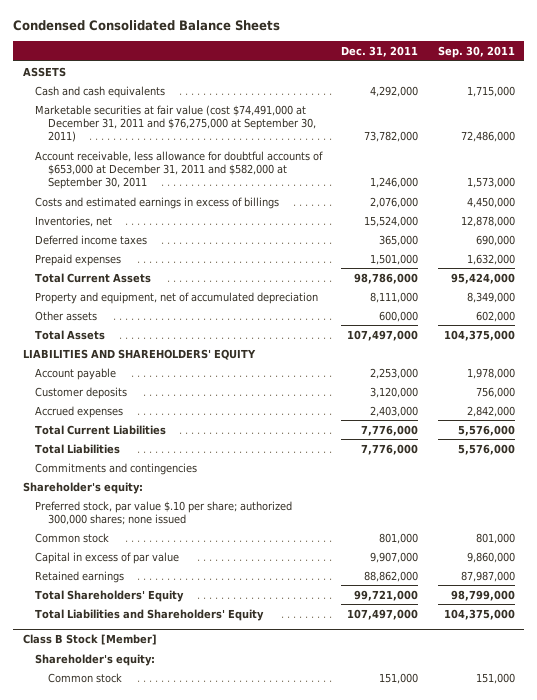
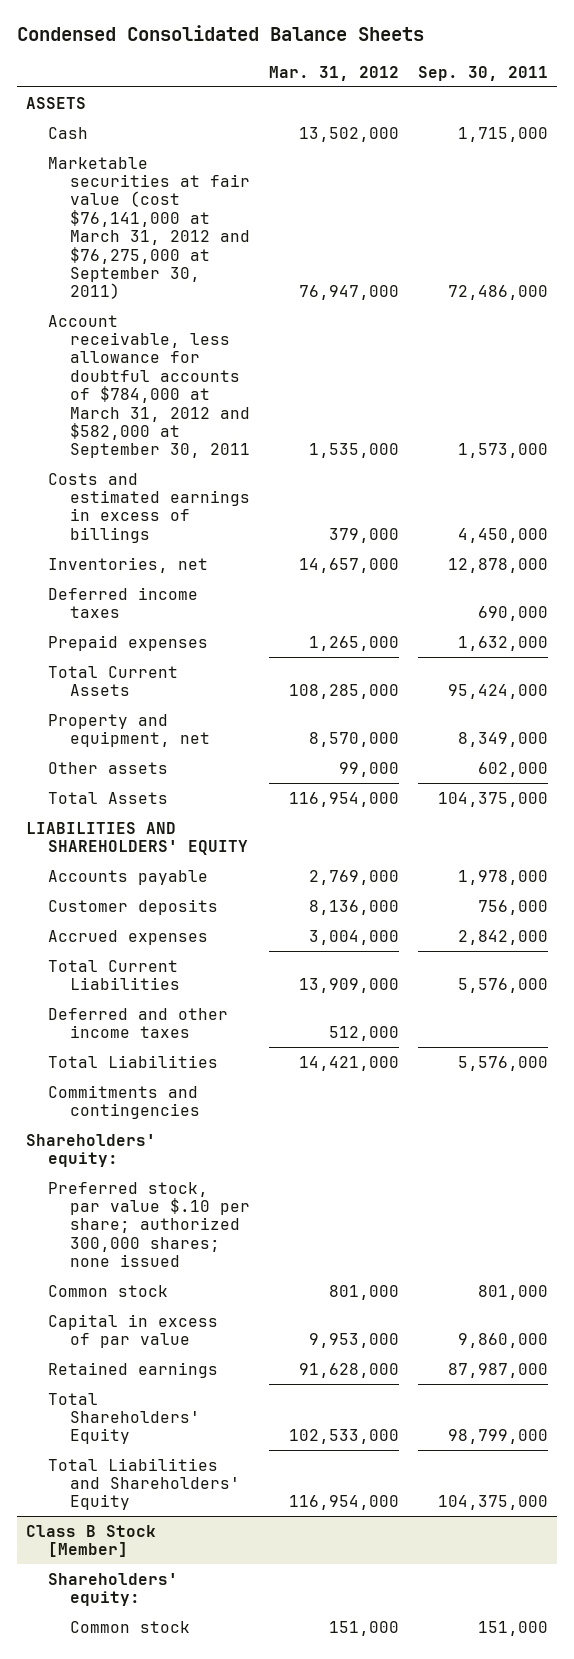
[341,45,419,57] Dec. 31, 2011 -> none
none -> [268,65,399,81] Mar. 31, 2012
[35,85,166,98] Cash and cash equivalents -> [48,126,89,139] Cash
[35,104,316,143] Marketable securities at fair value (cost $74,491,000 at December 31, 2011 and $76,275,000 at September 30, 2011) -> [48,156,251,300] Marketable securities at fair value (cost $76,141,000 at March 31, 2012 and $76,275,000 at September 30, 2011)
[35,150,324,190] Account receivable, less allowance for doubtful accounts of $653,000 at December 31, 2011 and $582,000 at September 30, 2011 -> [48,314,251,459] Account receivable, less allowance for doubtful accounts of $784,000 at March 31, 2012 and $582,000 at September 30, 2011
[35,291,319,304] Property and equipment, net of accumulated depreciation -> [48,713,211,747] Property and equipment, net
[35,367,117,380] Account payable -> [48,869,209,885] Accounts payable
none -> [48,1007,229,1038] Deferred and other income taxes
[22,481,143,494] Shareholder's equity: -> [25,1133,156,1167] Shareholders' equity:
[35,653,156,666] Shareholder's equity: -> [48,1572,179,1606] Shareholders' equity:

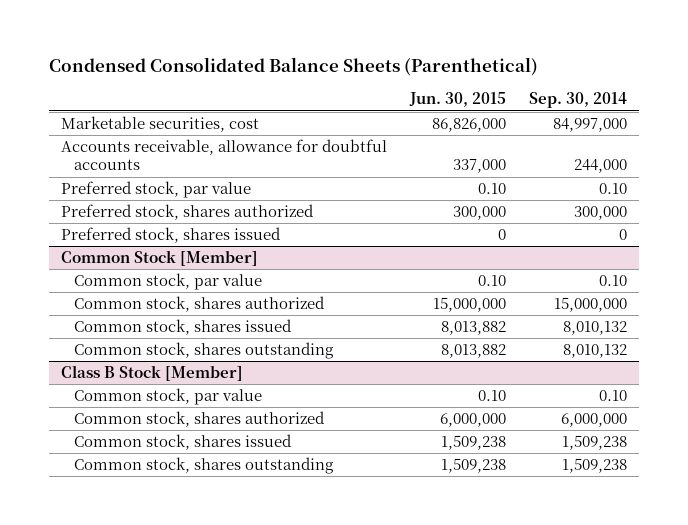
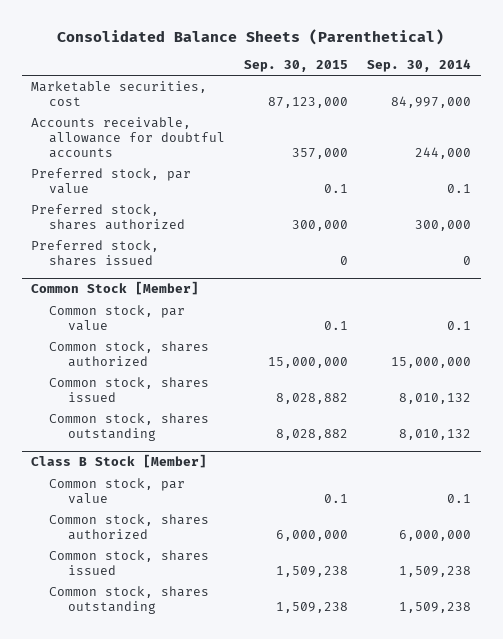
[49,57,539,77] Condensed Consolidated Balance Sheets (Parenthetical) -> [57,28,445,45] Consolidated Balance Sheets (Parenthetical)
[409,92,507,108] Jun. 30, 2015 -> none
none -> [244,60,349,73] Sep. 30, 2015
[599,183,628,195] 0.10 -> [447,183,472,193] 0.1
[599,275,628,287] 0.10 -> [447,320,472,330] 0.1
[599,390,628,402] 0.10 -> [447,493,472,503] 0.1

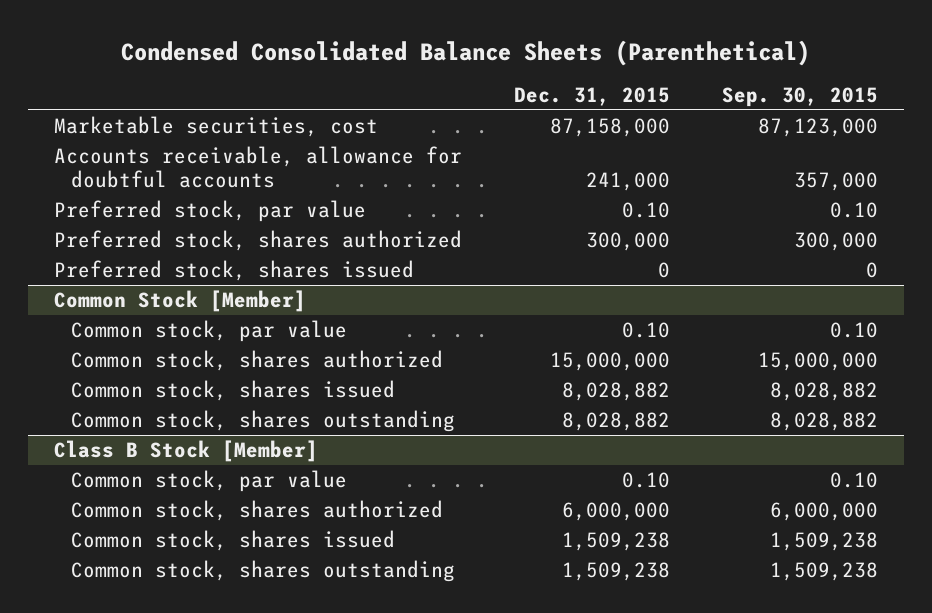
[57,28,445,45] Consolidated Balance Sheets (Parenthetical) -> [121,39,811,66] Condensed Consolidated Balance Sheets (Parenthetical)
[367,59,472,73] Sep. 30, 2014 -> none
none -> [514,87,671,107] Dec. 31, 2015
[324,183,349,193] 0.1 -> [830,201,879,218] 0.10
[324,320,349,330] 0.1 -> [830,321,879,338] 0.10
[324,493,349,503] 0.1 -> [830,471,879,488] 0.10

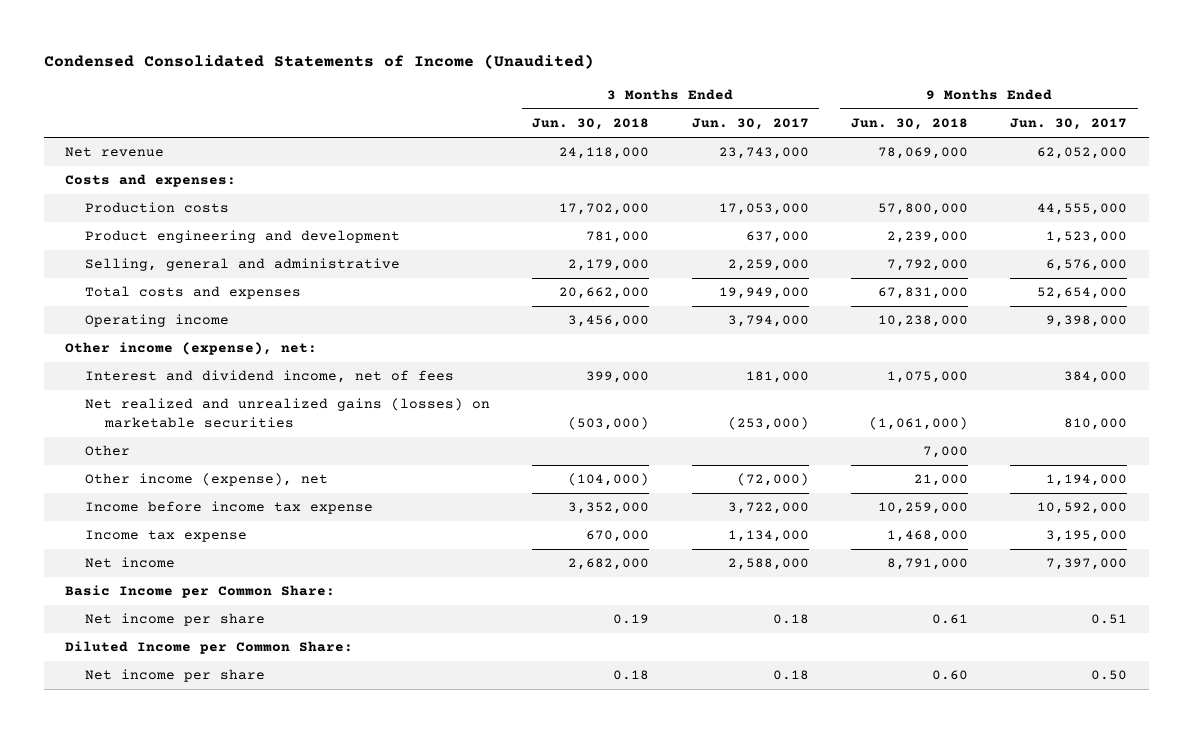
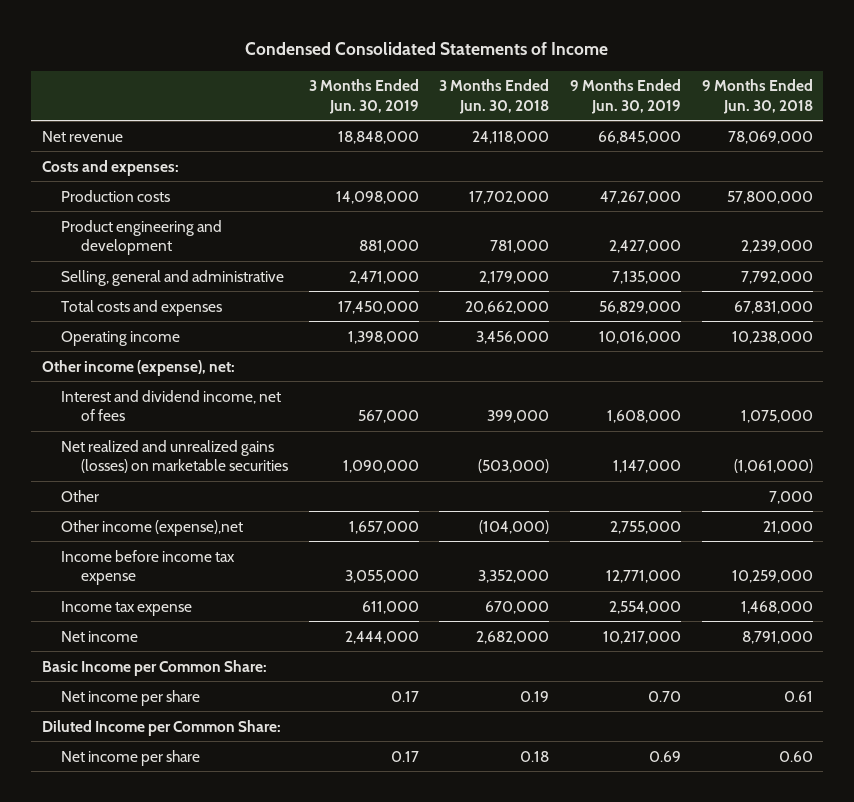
[43,54,594,70] Condensed Consolidated Statements of Income (Unaudited) -> [245,42,609,56] Condensed Consolidated Statements of Income
[691,118,809,131] Jun. 30, 2017 -> none
[1010,118,1128,131] Jun. 30, 2017 -> none
none -> [308,79,419,114] 3 Months Ended Jun. 30, 2019
none -> [570,79,682,114] 9 Months Ended Jun. 30, 2019
[84,473,328,487] Other income (expense), net -> [61,519,244,536] Other income (expense),net

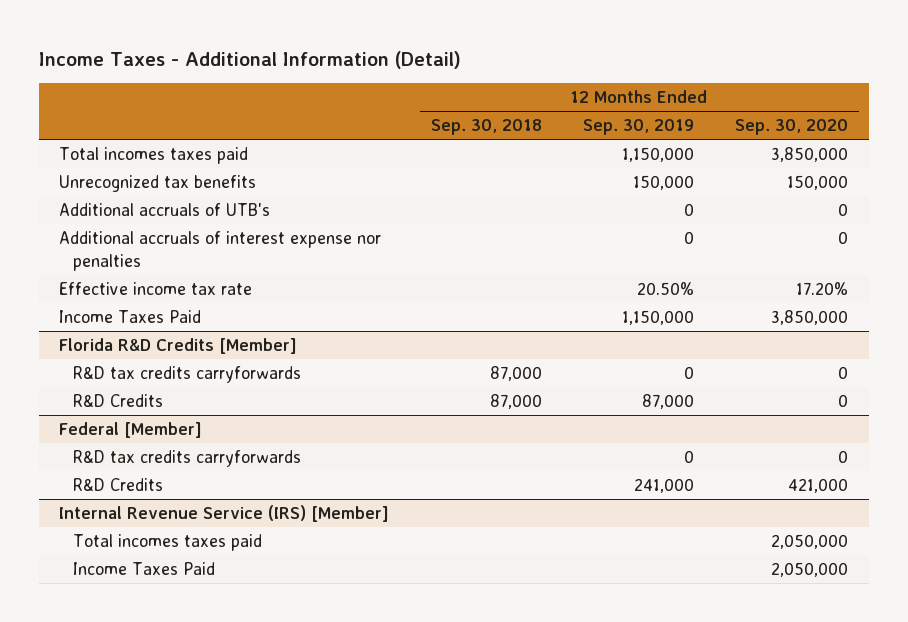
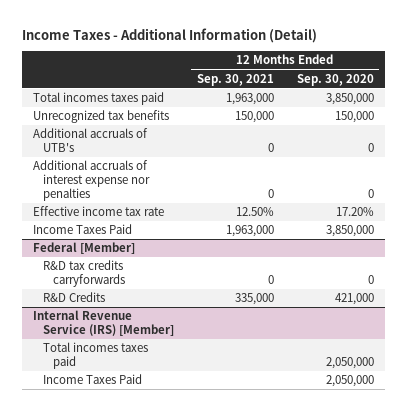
[430,119,542,136] Sep. 30, 2018 -> none
[582,119,694,136] Sep. 30, 2019 -> none
none -> [196,73,274,86] Sep. 30, 2021
[59,337,298,354] Florida R&D Credits [Member] -> none
[72,365,301,383] R&D tax credits carryforwards -> none
[72,393,163,407] R&D Credits -> none

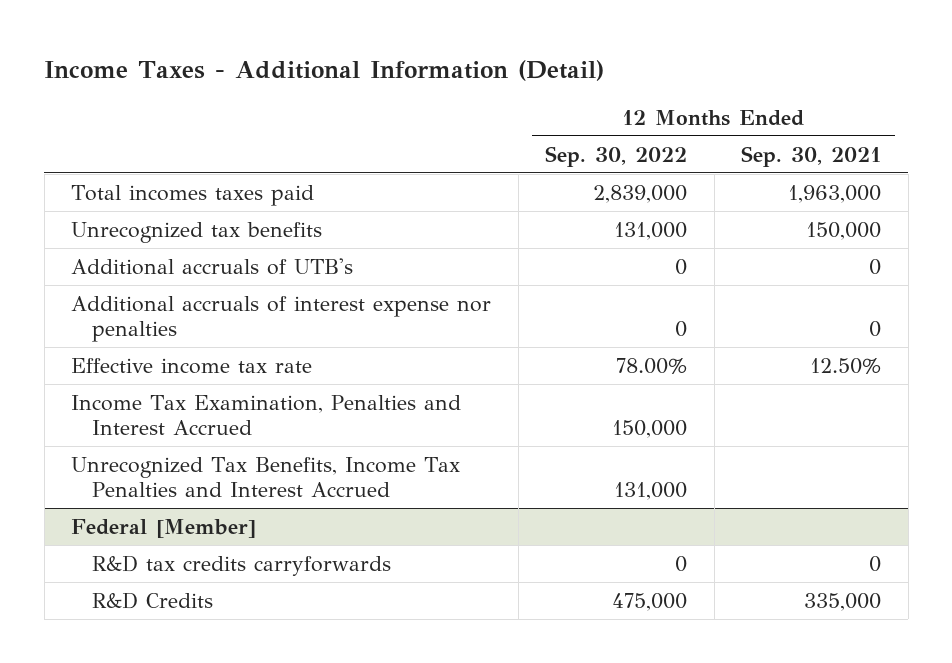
[296,73,374,86] Sep. 30, 2020 -> none
none -> [545,145,688,167] Sep. 30, 2022
[33,224,133,235] Income Taxes Paid -> none
none -> [71,394,462,435] Income Tax Examination, Penalties and Interest Accrued
none -> [71,456,461,497] Unrecognized Tax Benefits, Income Tax Penalties and Interest Accrued
[33,310,175,337] Internal Revenue Service (IRS) [Member] -> none
[43,342,149,370] Total incomes taxes paid -> none
[43,374,143,385] Income Taxes Paid -> none

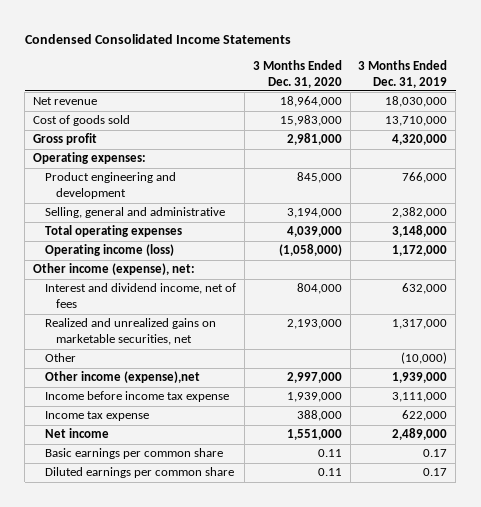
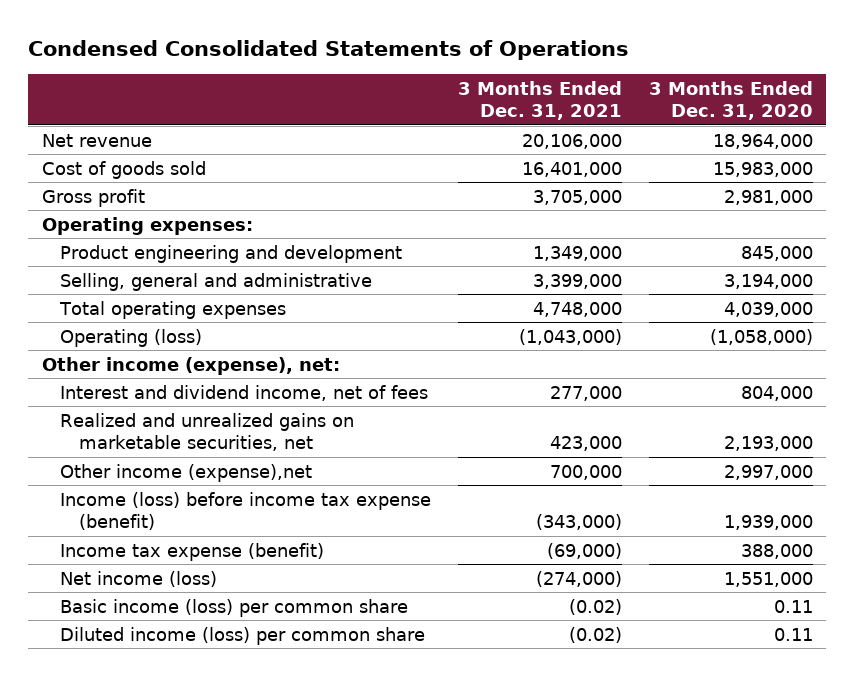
[24,33,291,44] Condensed Consolidated Income Statements -> [28,40,630,61] Condensed Consolidated Statements of Operations
[358,59,448,88] 3 Months Ended Dec. 31, 2019 -> none
none -> [458,81,623,121] 3 Months Ended Dec. 31, 2021
[44,244,174,257] Operating income (loss) -> [60,328,203,347] Operating (loss)
[44,353,76,363] Other -> none
[44,391,229,403] Income before income tax expense -> [60,491,432,531] Income (loss) before income tax expense (benefit)
[44,411,149,422] Income tax expense -> [60,542,325,561] Income tax expense (benefit)
[44,428,109,439] Net income -> [60,570,218,587] Net income (loss)
[44,448,223,460] Basic earnings per common share -> [60,598,409,617] Basic income (loss) per common share
[44,467,234,479] Diluted earnings per common share -> [60,626,426,645] Diluted income (loss) per common share

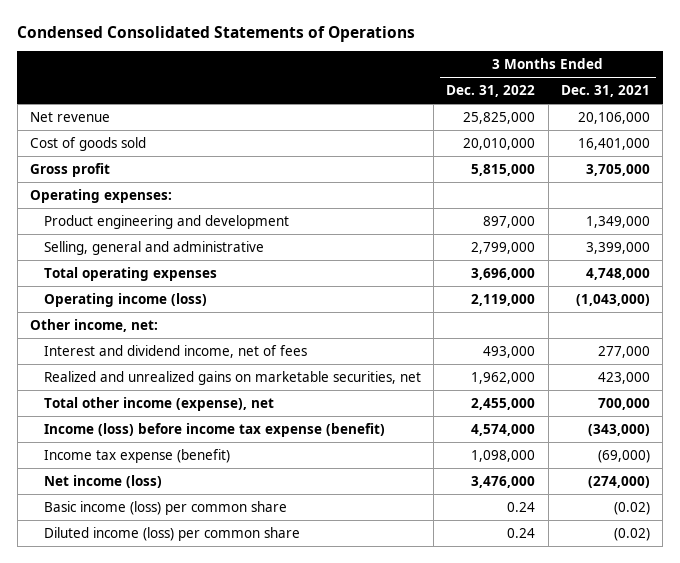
[648,81,813,121] 3 Months Ended Dec. 31, 2020 -> none
none -> [446,85,536,98] Dec. 31, 2022
[60,328,203,347] Operating (loss) -> [43,292,207,307] Operating income (loss)
[41,356,340,375] Other income (expense), net: -> [30,318,159,332] Other income, net:
[60,463,313,482] Other income (expense),net -> [43,396,274,411] Total other income (expense), net

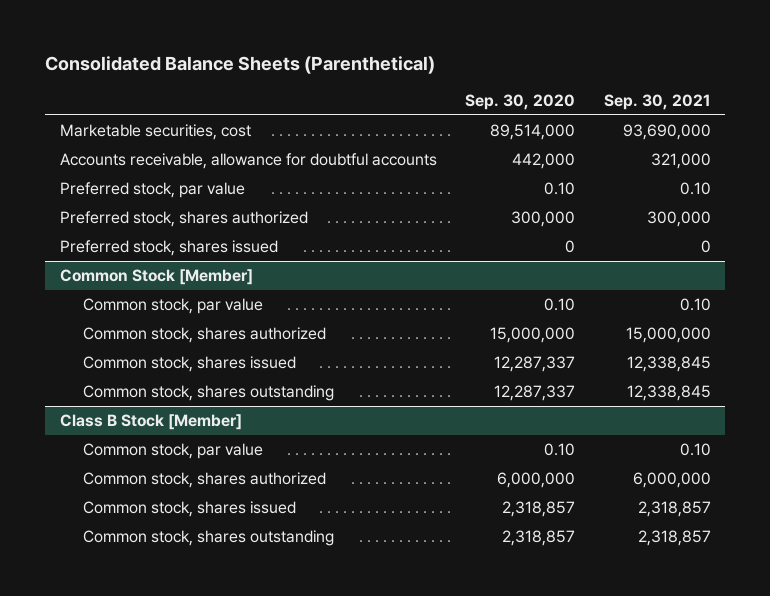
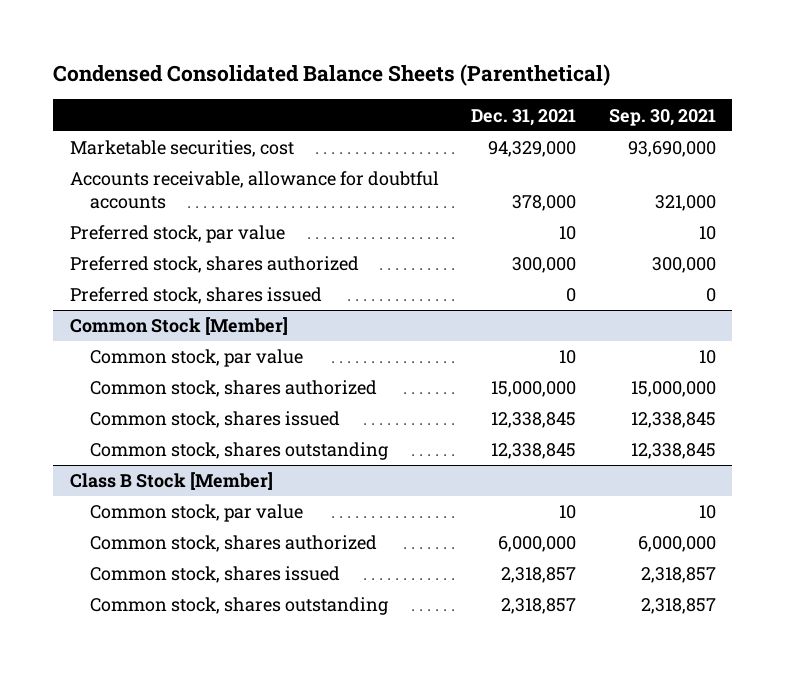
[45,55,436,74] Consolidated Balance Sheets (Parenthetical) -> [53,64,611,87] Condensed Consolidated Balance Sheets (Parenthetical)
[465,93,576,110] Sep. 30, 2020 -> none
none -> [471,108,577,126] Dec. 31, 2021
[679,182,711,196] 0.10 -> [698,226,716,241] 10
[679,298,711,312] 0.10 -> [698,350,716,365] 10
[679,443,711,457] 0.10 -> [698,505,716,520] 10

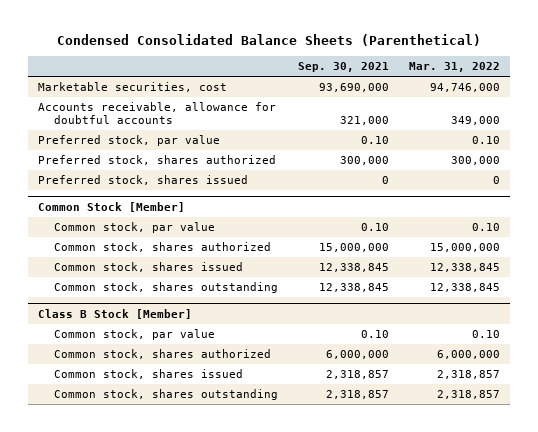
[471,108,577,126] Dec. 31, 2021 -> none
none -> [408,62,500,73] Mar. 31, 2022
[698,226,716,241] 10 -> [360,136,389,145] 0.10
[698,350,716,365] 10 -> [360,223,389,232] 0.10
[698,505,716,520] 10 -> [360,330,389,339] 0.10

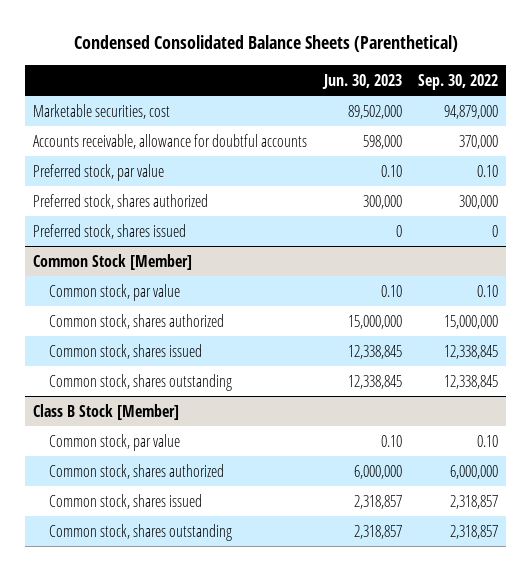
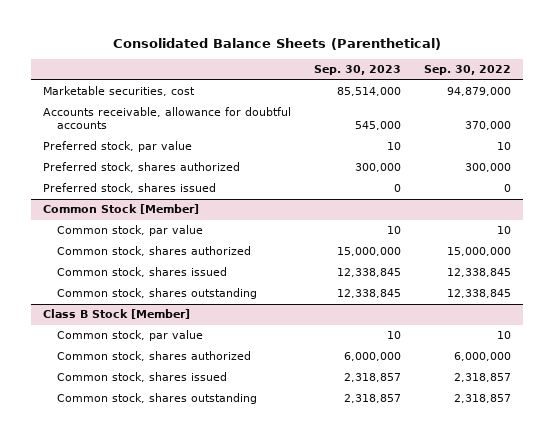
[73,35,458,53] Condensed Consolidated Balance Sheets (Parenthetical) -> [113,38,442,51] Consolidated Balance Sheets (Parenthetical)
[321,73,402,89] Jun. 30, 2023 -> none
none -> [314,65,402,76] Sep. 30, 2023
[476,164,498,177] 0.10 -> [497,142,512,151] 10
[476,284,498,297] 0.10 -> [497,226,512,235] 10
[476,434,498,447] 0.10 -> [497,331,512,340] 10

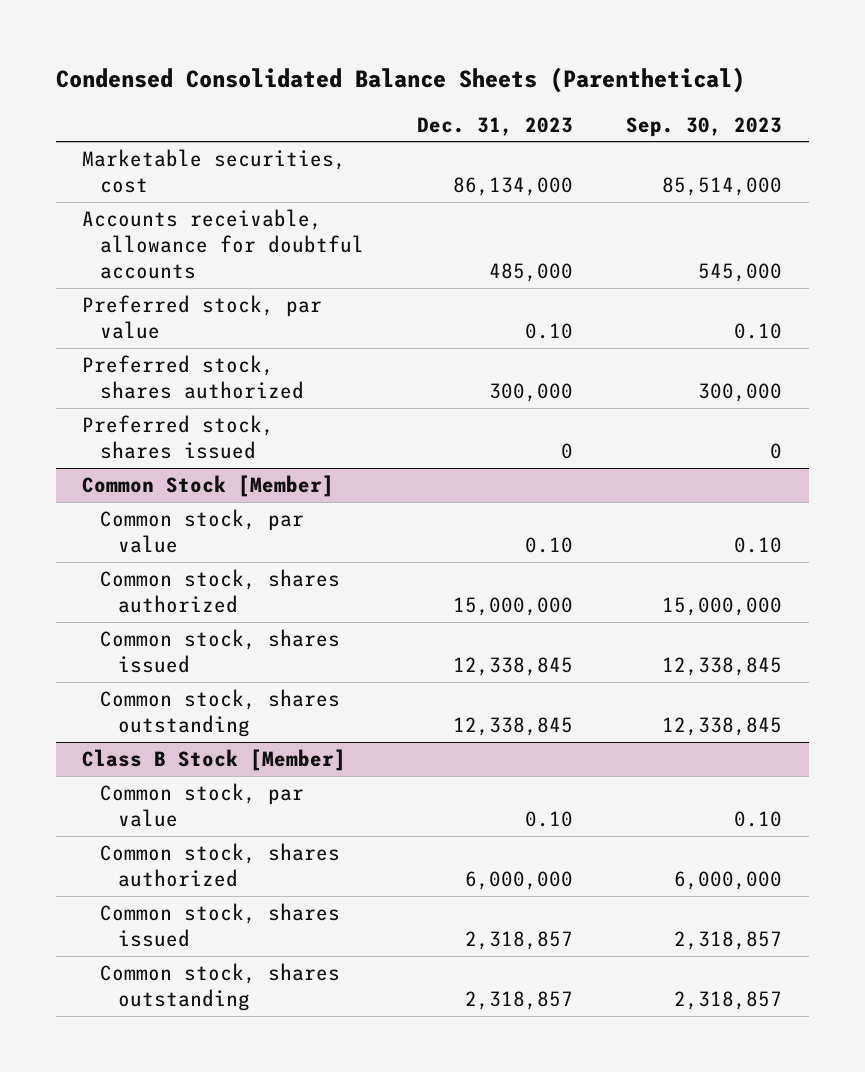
[113,38,442,51] Consolidated Balance Sheets (Parenthetical) -> [55,67,745,94] Condensed Consolidated Balance Sheets (Parenthetical)
[424,65,512,76] Sep. 30, 2022 -> none
none -> [417,116,574,136] Dec. 31, 2023
[387,142,402,151] 10 -> [734,323,783,340] 0.10
[387,226,402,235] 10 -> [734,537,783,554] 0.10
[387,331,402,340] 10 -> [734,811,783,828] 0.10

